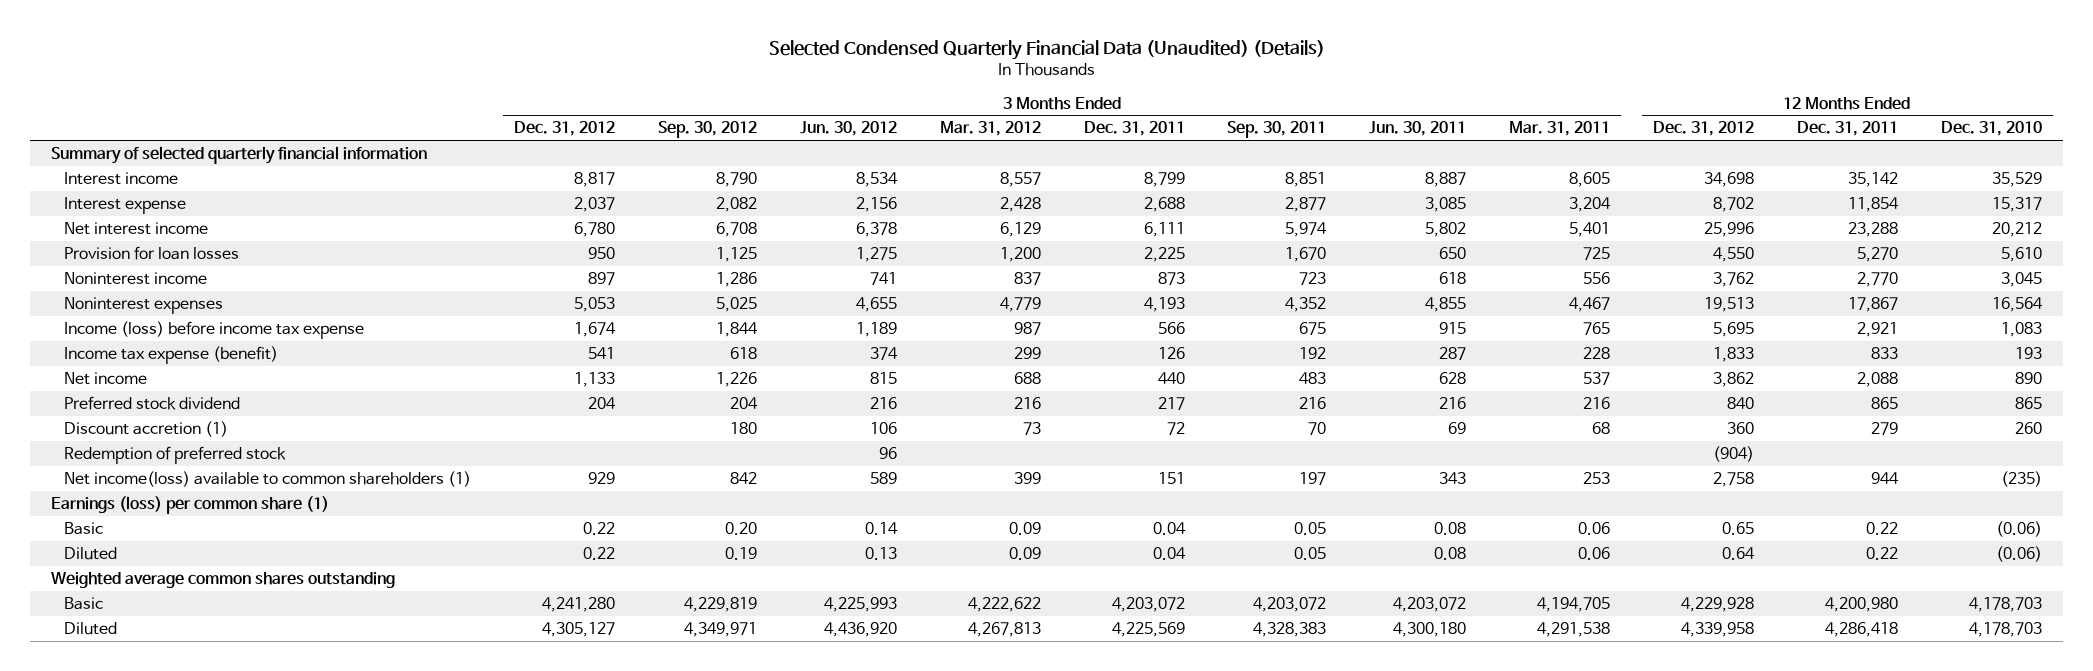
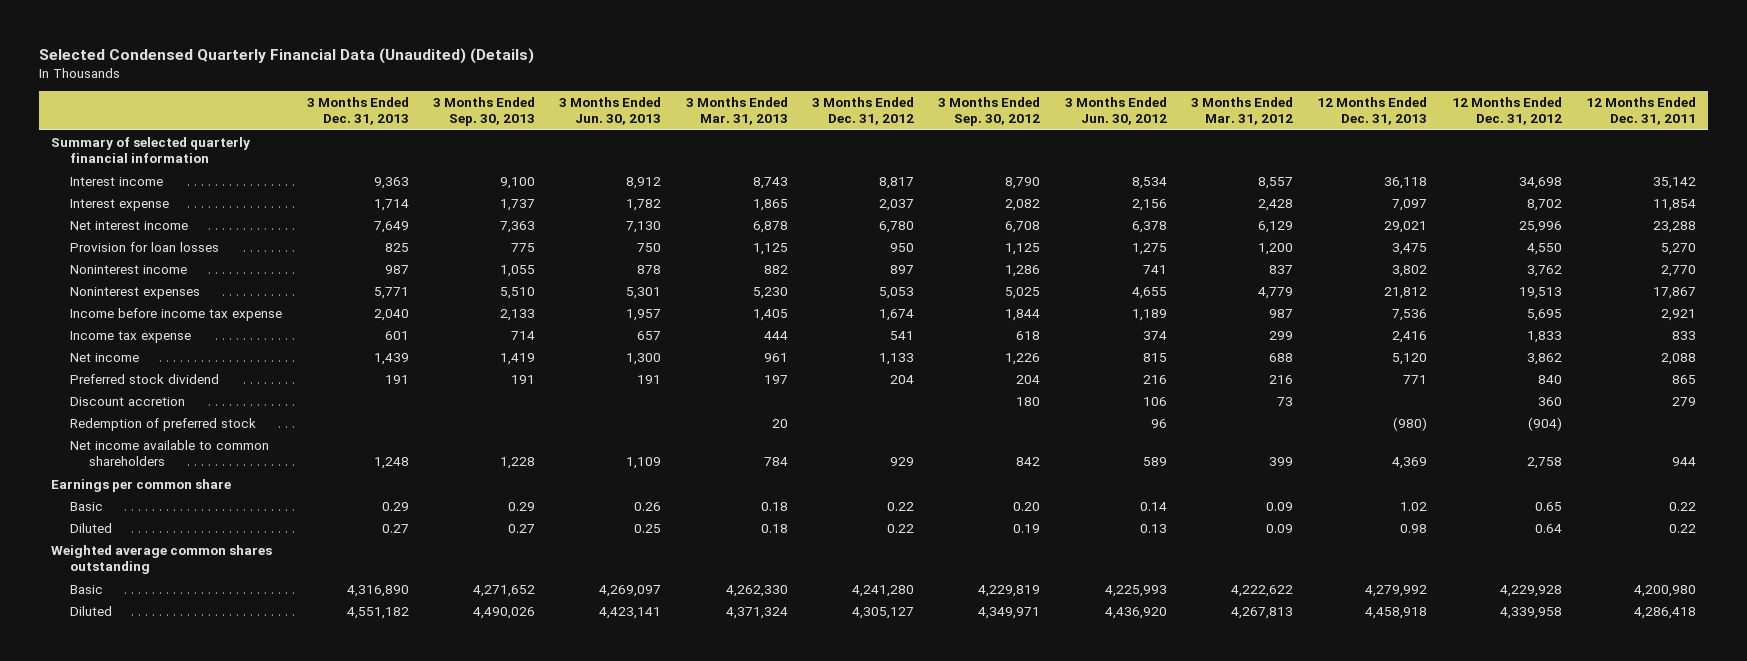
[1083,121,1185,137] Dec. 31, 2011 -> none
[1227,121,1327,139] Sep. 30, 2011 -> none
[1369,121,1467,137] Jun. 30, 2011 -> none
[1509,121,1611,137] Mar. 31, 2011 -> none
[1940,121,2042,137] Dec. 31, 2010 -> none
none -> [306,96,409,126] 3 Months Ended Dec. 31, 2013
none -> [433,96,536,127] 3 Months Ended Sep. 30, 2013
none -> [559,96,662,126] 3 Months Ended Jun. 30, 2013
none -> [685,96,788,126] 3 Months Ended Mar. 31, 2013
none -> [1317,96,1428,126] 12 Months Ended Dec. 31, 2013
[64,320,365,339] Income (loss) before income tax expense -> [70,307,283,321] Income before income tax expense
[64,345,279,364] Income tax expense (benefit) -> [70,330,192,343] Income tax expense
[64,420,229,437] Discount accretion (1) -> [70,396,186,406] Discount accretion
[64,470,472,487] Net income(loss) available to common shareholders (1) -> [70,439,270,467] Net income available to common shareholders
[51,495,330,514] Earnings (loss) per common share (1) -> [51,478,232,492] Earnings per common share

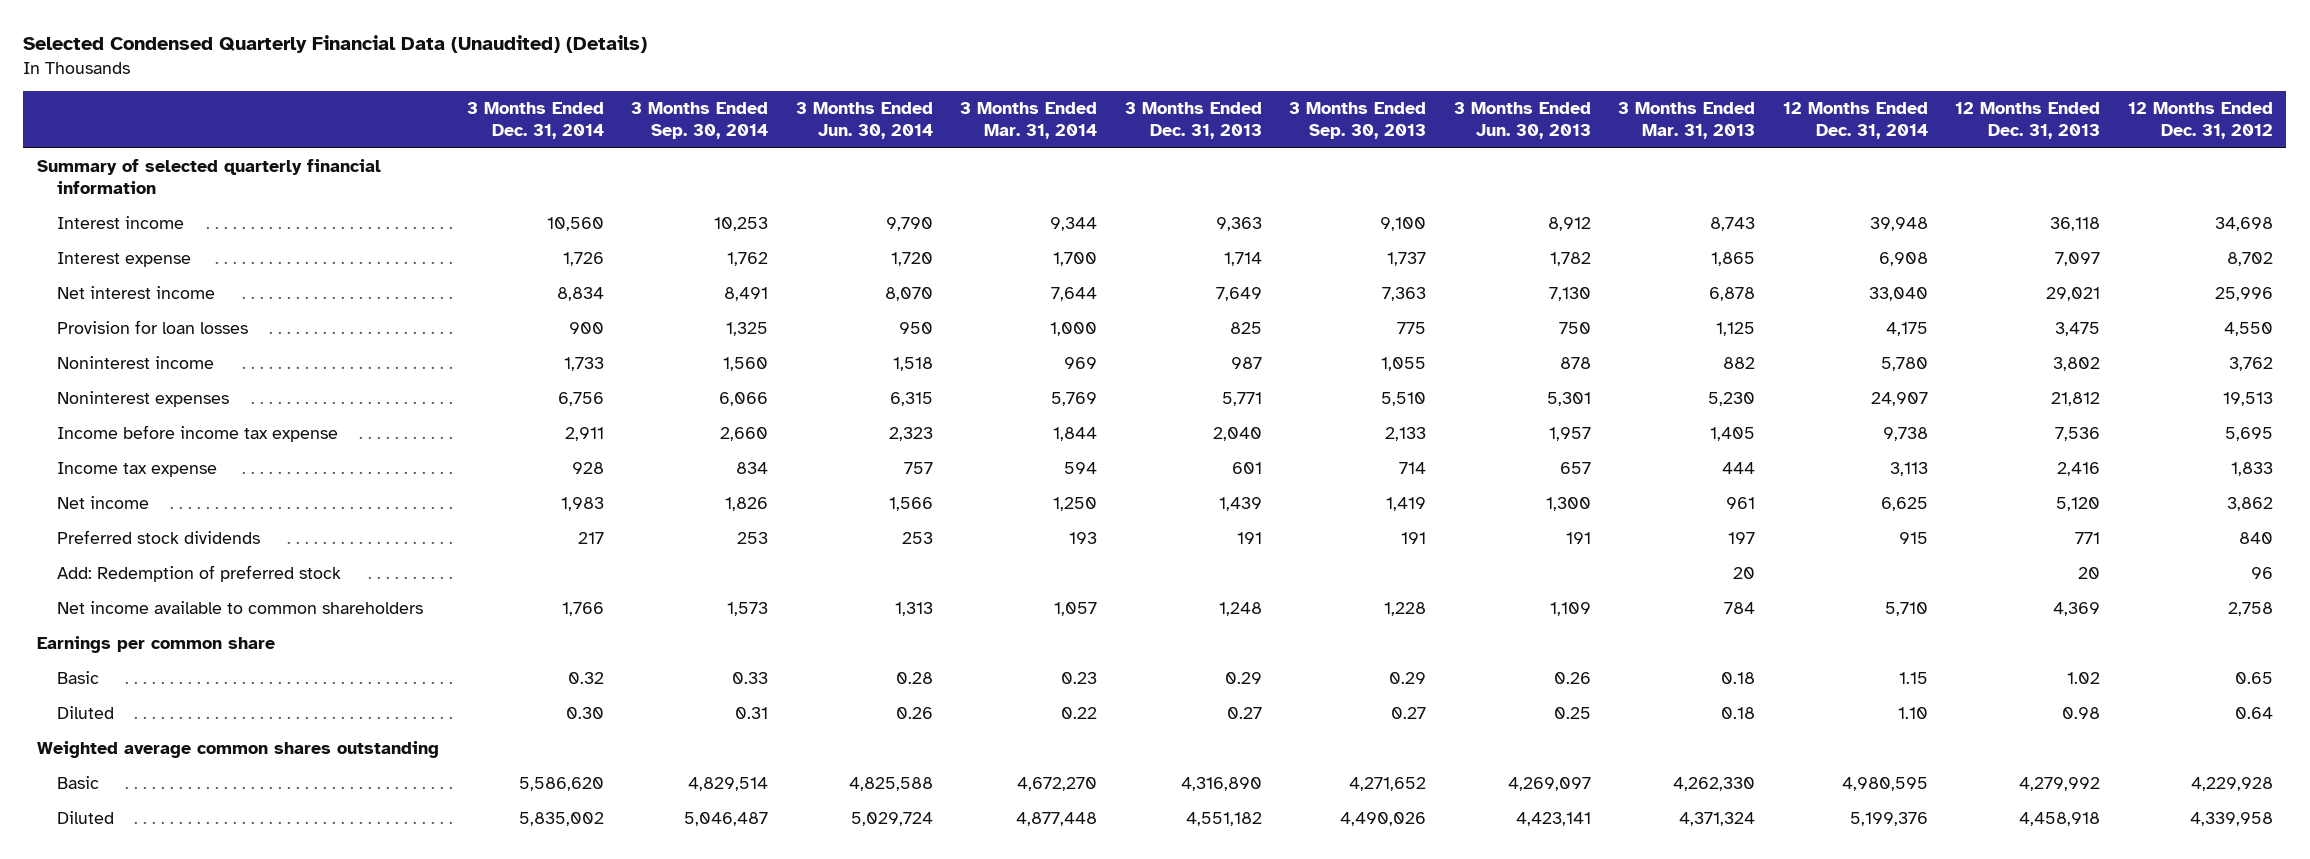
[811,96,914,126] 3 Months Ended Dec. 31, 2012 -> none
[938,96,1041,127] 3 Months Ended Sep. 30, 2012 -> none
[1064,96,1167,126] 3 Months Ended Jun. 30, 2012 -> none
[1190,96,1293,126] 3 Months Ended Mar. 31, 2012 -> none
[1585,96,1696,126] 12 Months Ended Dec. 31, 2011 -> none
none -> [466,102,604,140] 3 Months Ended Dec. 31, 2014
none -> [631,102,769,140] 3 Months Ended Sep. 30, 2014
none -> [795,102,933,140] 3 Months Ended Jun. 30, 2014
none -> [960,102,1098,140] 3 Months Ended Mar. 31, 2014
none -> [1782,102,1928,140] 12 Months Ended Dec. 31, 2014
[70,396,186,406] Discount accretion -> none
[70,373,220,384] Preferred stock dividend -> [57,530,261,545] Preferred stock dividends
[70,417,257,431] Redemption of preferred stock -> [57,565,342,583] Add: Redemption of preferred stock
[1393,416,1428,431] (980) -> [2078,567,2101,580] 20
[1527,416,1562,431] (904) -> [2250,567,2273,580] 96

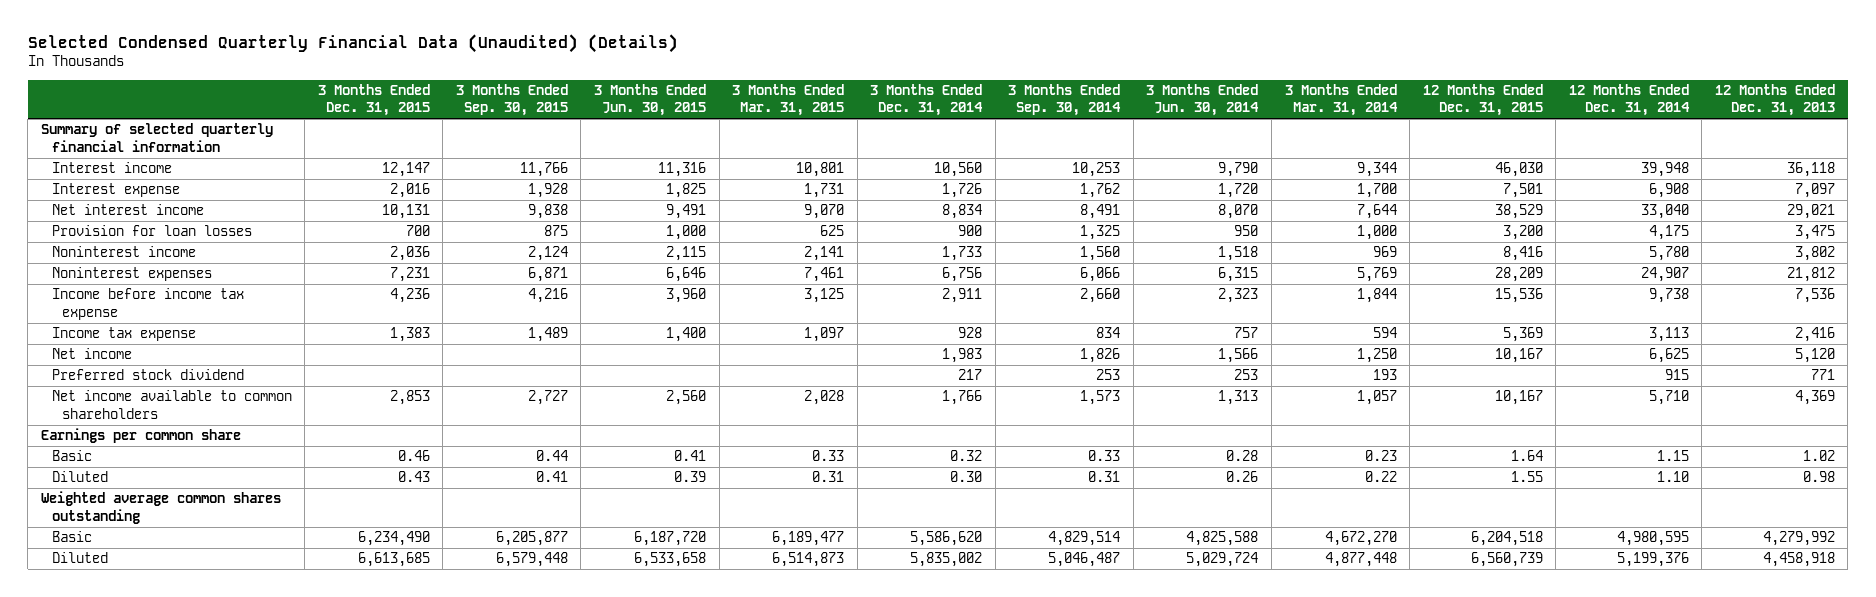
[1124,102,1262,140] 3 Months Ended Dec. 31, 2013 -> none
[1289,102,1427,140] 3 Months Ended Sep. 30, 2013 -> none
[1453,102,1591,140] 3 Months Ended Jun. 30, 2013 -> none
[1618,102,1756,140] 3 Months Ended Mar. 31, 2013 -> none
[2127,102,2273,140] 12 Months Ended Dec. 31, 2012 -> none
none -> [317,84,430,117] 3 Months Ended Dec. 31, 2015
none -> [455,84,568,117] 3 Months Ended Sep. 30, 2015
none -> [593,84,706,117] 3 Months Ended Jun. 30, 2015
none -> [732,84,845,117] 3 Months Ended Mar. 31, 2015
none -> [1422,84,1543,117] 12 Months Ended Dec. 31, 2015
[57,565,342,583] Add: Redemption of preferred stock -> none
[57,530,261,545] Preferred stock dividends -> [51,369,244,381] Preferred stock dividend

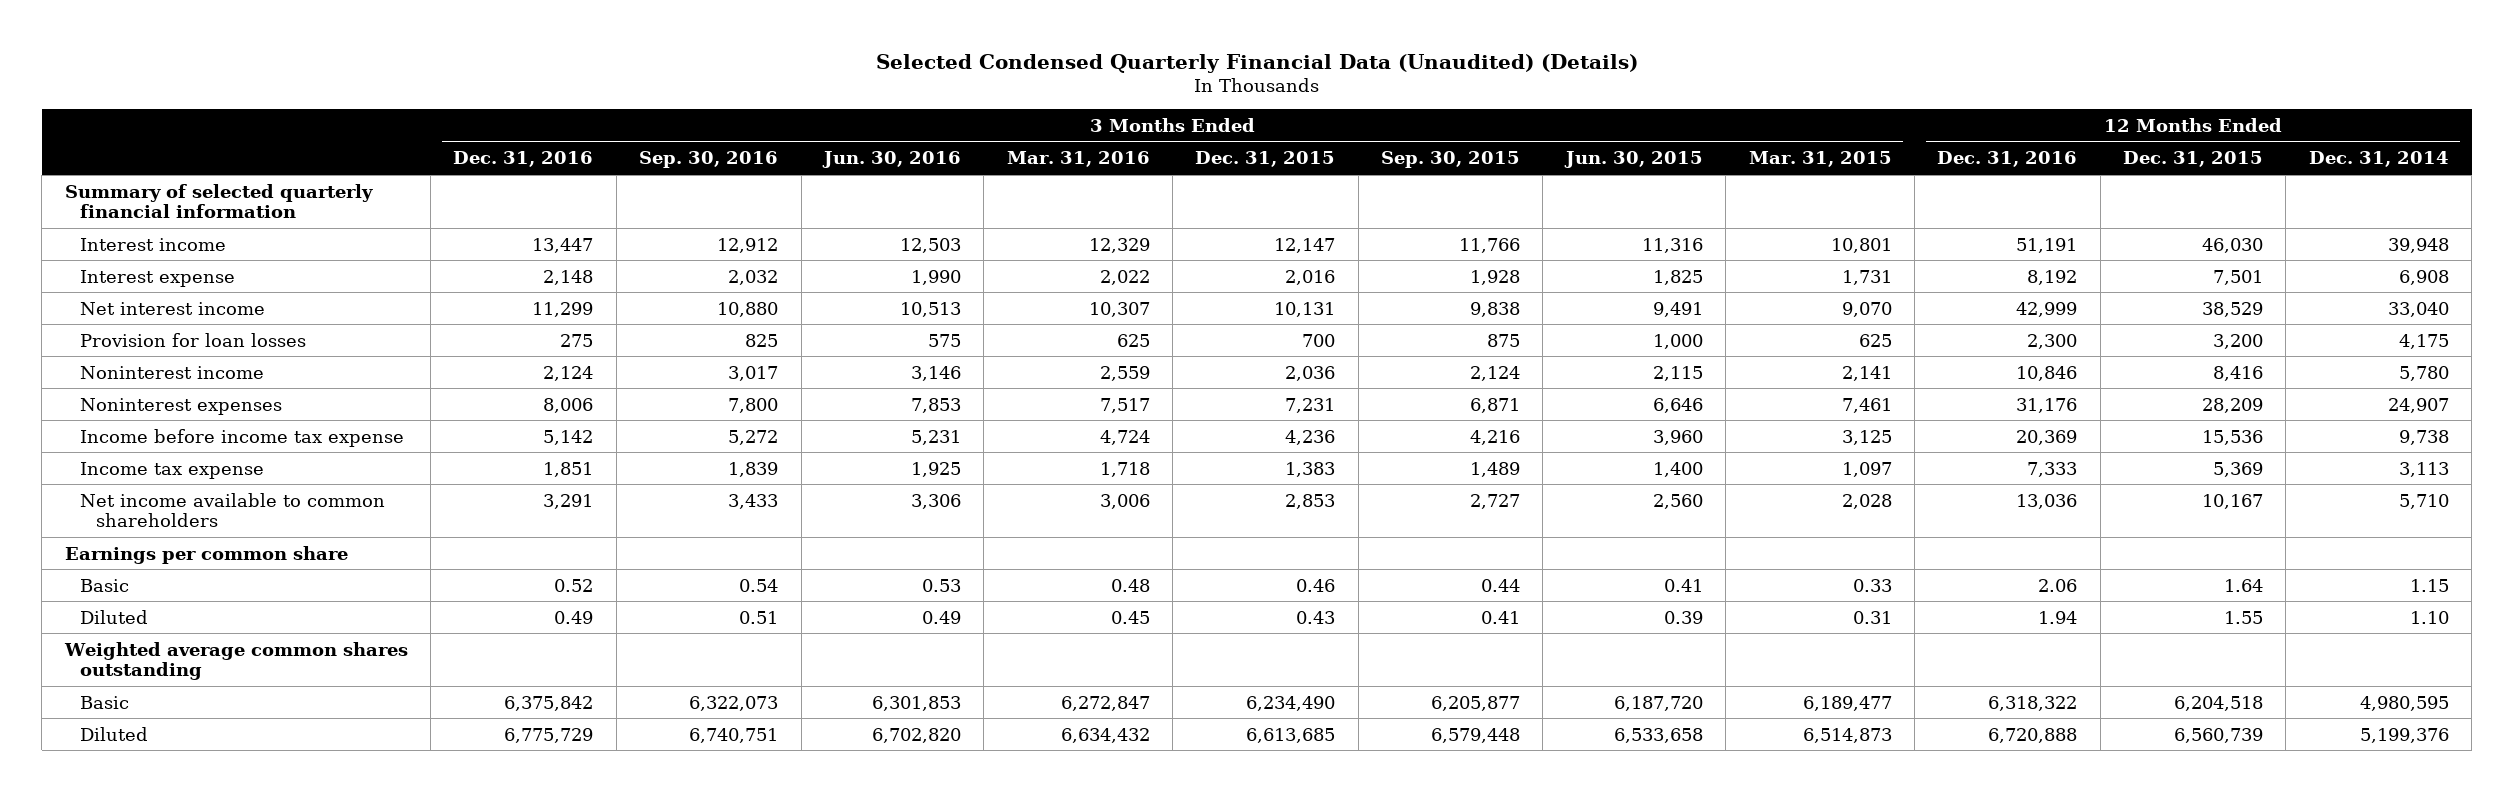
[870,84,984,117] 3 Months Ended Dec. 31, 2014 -> none
[1008,84,1122,117] 3 Months Ended Sep. 30, 2014 -> none
[1146,84,1260,117] 3 Months Ended Jun. 30, 2014 -> none
[1284,84,1398,117] 3 Months Ended Mar. 31, 2014 -> none
[1714,84,1835,117] 12 Months Ended Dec. 31, 2013 -> none
none -> [453,151,594,168] Dec. 31, 2016
none -> [639,151,779,169] Sep. 30, 2016
none -> [821,151,961,169] Jun. 30, 2016
none -> [1006,151,1150,168] Mar. 31, 2016
none -> [1937,151,2078,168] Dec. 31, 2016
[51,348,132,360] Net income -> none
[51,369,244,381] Preferred stock dividend -> none

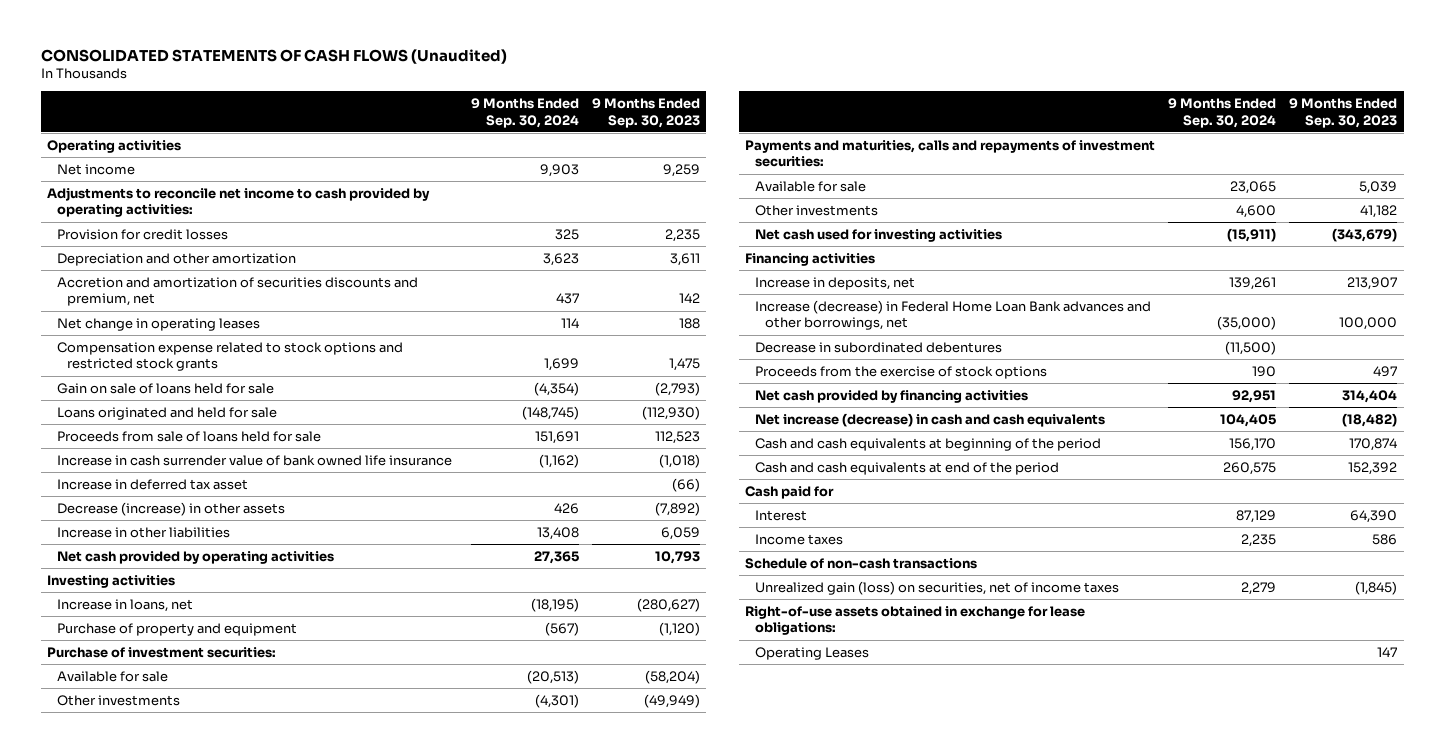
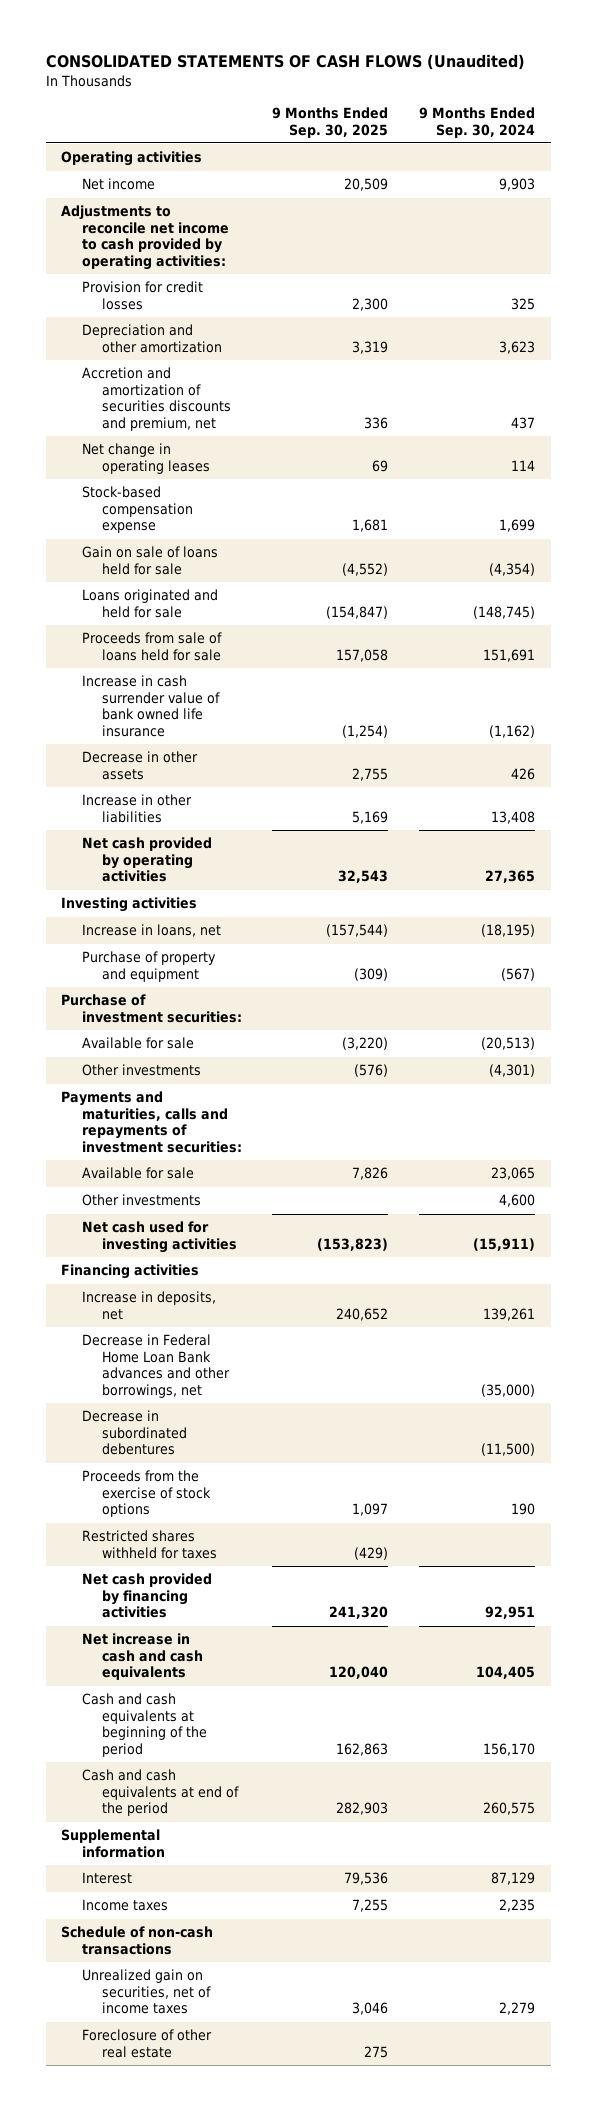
[591,97,700,128] 9 Months Ended Sep. 30, 2023 -> none
none -> [272,107,389,138] 9 Months Ended Sep. 30, 2025
[57,341,404,372] Compensation expense related to stock options and restricted stock grants -> [81,486,193,534] Stock-based compensation expense
[57,478,249,490] Increase in deferred tax asset -> none
[57,501,286,516] Decrease (increase) in other assets -> [81,751,198,780] Decrease in other assets
[755,299,1152,331] Increase (decrease) in Federal Home Loan Bank advances and other borrowings, net -> [81,1334,230,1398] Decrease in Federal Home Loan Bank advances and other borrowings, net
none -> [81,1530,217,1559] Restricted shares withheld for taxes
[755,412,1106,427] Net increase (decrease) in cash and cash equivalents -> [81,1633,203,1681] Net increase in cash and cash equivalents
[745,485,835,499] Cash paid for -> none
none -> [61,1829,165,1858] Supplemental information
[745,605,1086,636] Right-of-use assets obtained in exchange for lease obligations: -> none
[755,646,870,660] Operating Leases -> none
[755,580,1120,595] Unrealized gain (loss) on securities, net of income taxes -> [81,1969,211,2015] Unrealized gain on securities, net of income taxes
none -> [81,2029,212,2058] Foreclosure of other real estate

